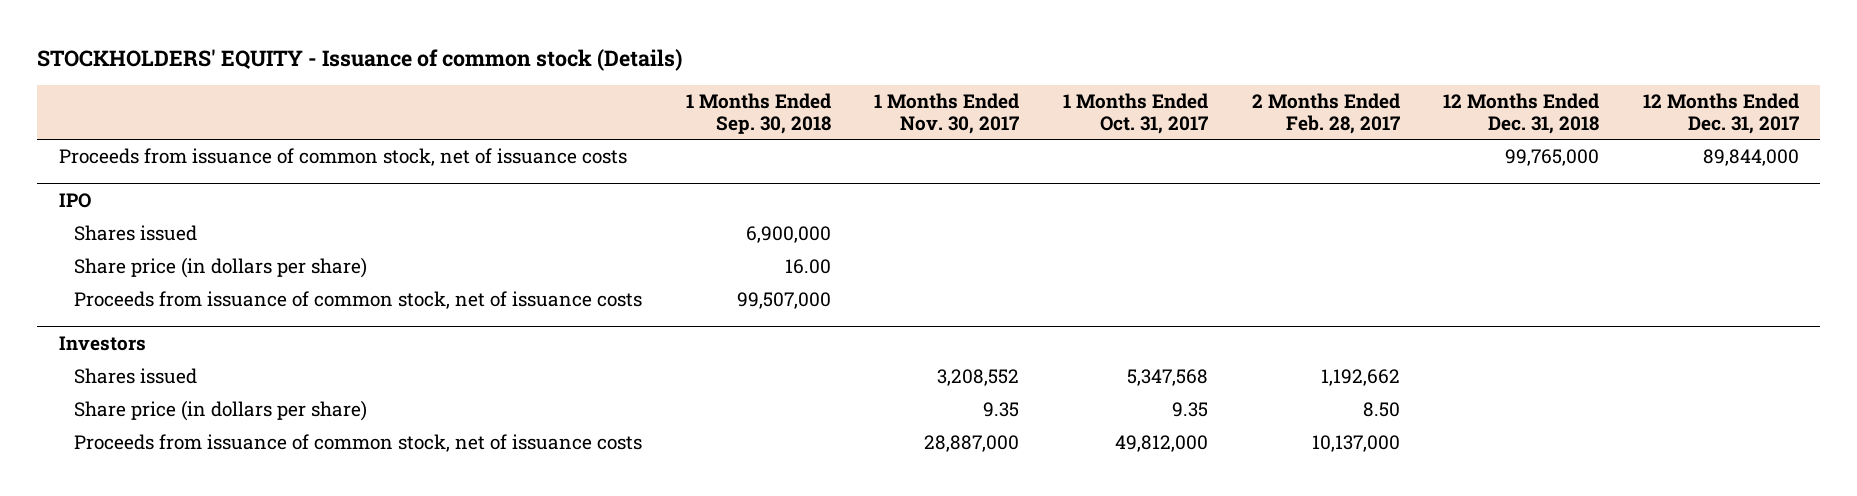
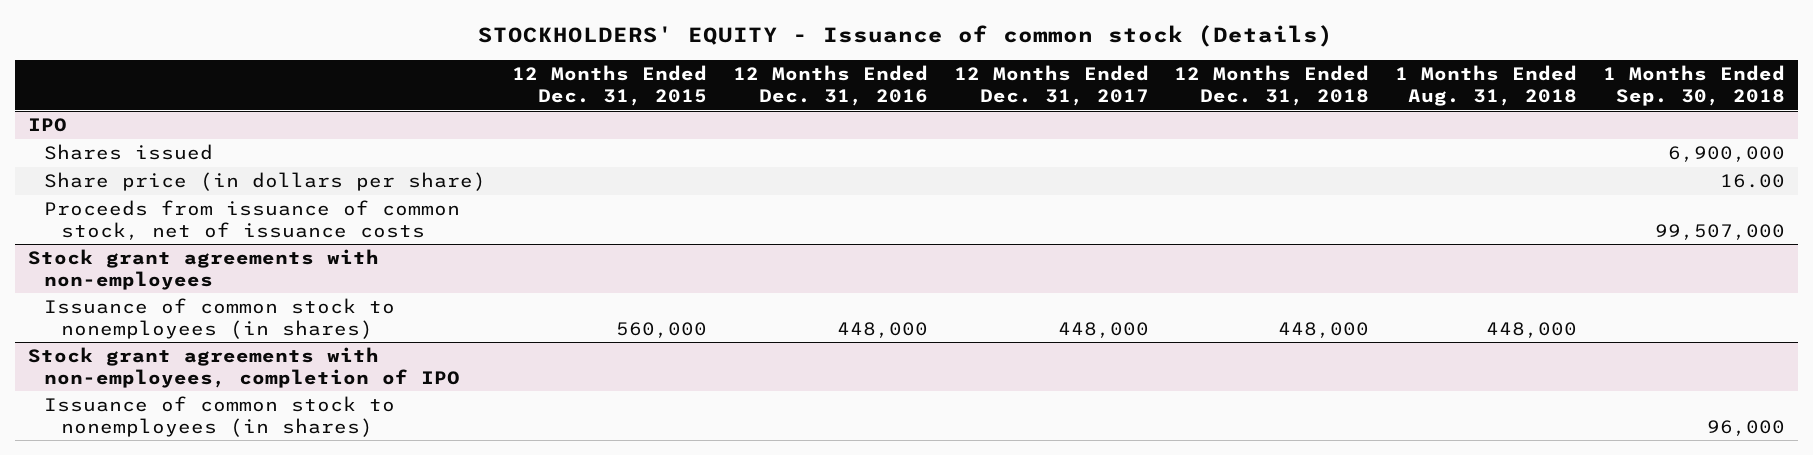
[874,92,1020,134] 1 Months Ended Nov. 30, 2017 -> none
[1063,92,1209,134] 1 Months Ended Oct. 31, 2017 -> none
[1251,92,1400,134] 2 Months Ended Feb. 28, 2017 -> none
none -> [512,65,708,106] 12 Months Ended Dec. 31, 2015
none -> [732,65,928,106] 12 Months Ended Dec. 31, 2016
none -> [1395,65,1578,106] 1 Months Ended Aug. 31, 2018
[58,148,627,167] Proceeds from issuance of common stock, net of issuance costs -> none
[58,336,146,352] Investors -> none
[74,368,198,385] Shares issued -> none
[74,400,368,422] Share price (in dollars per share) -> none
[74,434,643,453] Proceeds from issuance of common stock, net of issuance costs -> none
none -> [27,249,379,290] Stock grant agreements with non-employees
none -> [44,298,396,339] Issuance of common stock to nonemployees (in shares)
none -> [27,347,461,388] Stock grant agreements with non-employees, completion of IPO
none -> [44,396,396,437] Issuance of common stock to nonemployees (in shares)

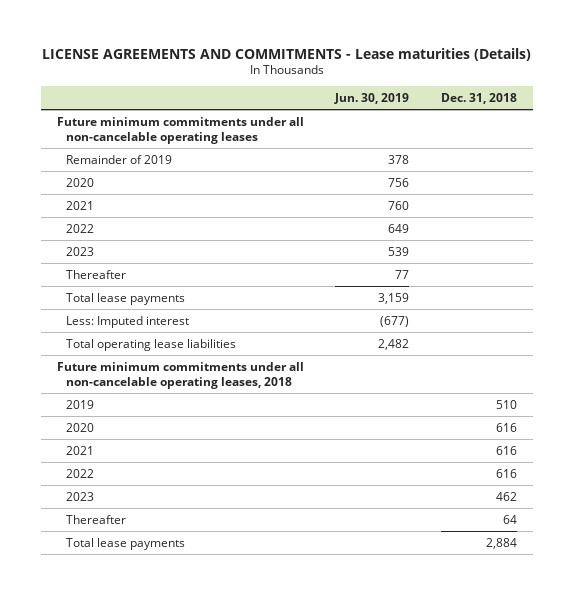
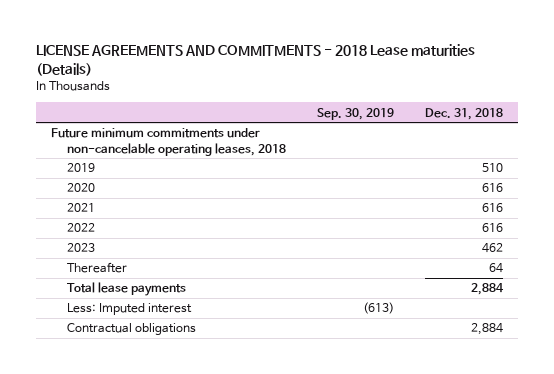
[41,47,531,61] LICENSE AGREEMENTS AND COMMITMENTS - Lease maturities (Details) -> [35,43,475,76] LICENSE AGREEMENTS AND COMMITMENTS - 2018 Lease maturities (Details)
[334,92,410,104] Jun. 30, 2019 -> none
none -> [317,107,395,120] Sep. 30, 2019
[56,116,304,144] Future minimum commitments under all non-cancelable operating leases -> none
[65,154,172,164] Remainder of 2019 -> none
[65,177,94,187] 2020 -> none
[65,200,94,210] 2021 -> none
[65,223,94,233] 2022 -> none
[65,246,94,256] 2023 -> none
[65,269,126,279] Thereafter -> none
[65,292,185,305] Total lease payments -> none
[65,338,236,351] Total operating lease liabilities -> none
[56,361,304,389] Future minimum commitments under all non-cancelable operating leases, 2018 -> [51,128,287,156] Future minimum commitments under non-cancelable operating leases, 2018
[65,315,189,328] Less: Imputed interest -> [67,303,193,316] Less: Imputed interest
none -> [67,323,197,336] Contractual obligations

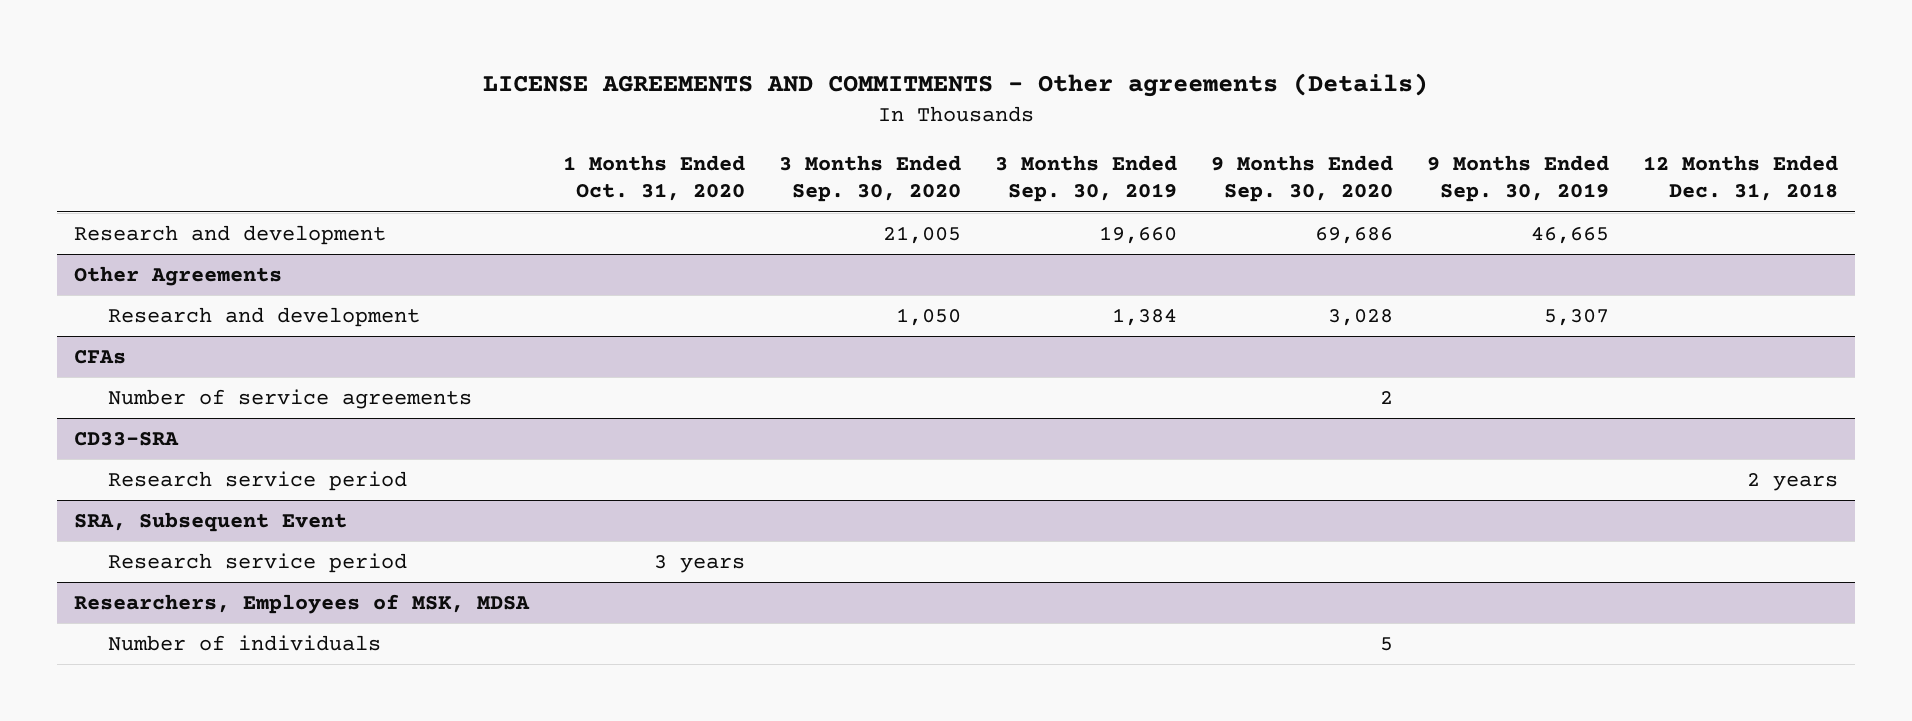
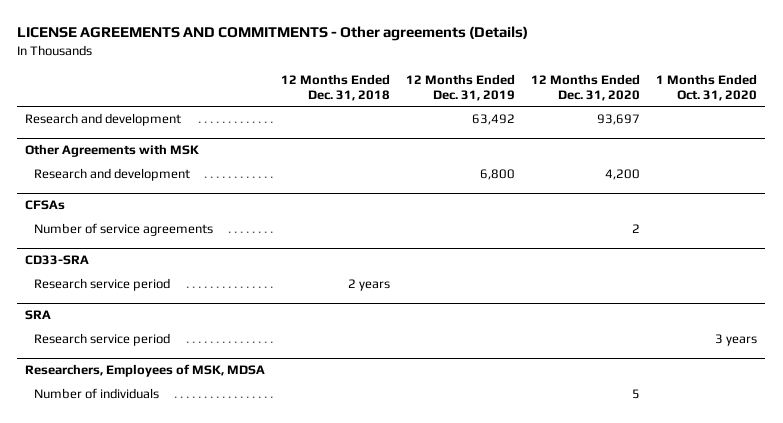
[779,155,962,203] 3 Months Ended Sep. 30, 2020 -> none
[995,155,1178,203] 3 Months Ended Sep. 30, 2019 -> none
[1211,155,1394,203] 9 Months Ended Sep. 30, 2020 -> none
[1427,155,1610,203] 9 Months Ended Sep. 30, 2019 -> none
none -> [406,73,516,101] 12 Months Ended Dec. 31, 2019
none -> [531,73,641,101] 12 Months Ended Dec. 31, 2020
[74,266,283,287] Other Agreements -> [25,144,200,158] Other Agreements with MSK
[74,350,127,365] CFAs -> [25,200,66,211] CFSAs
[74,512,348,533] SRA, Subsequent Event -> [25,310,52,321] SRA

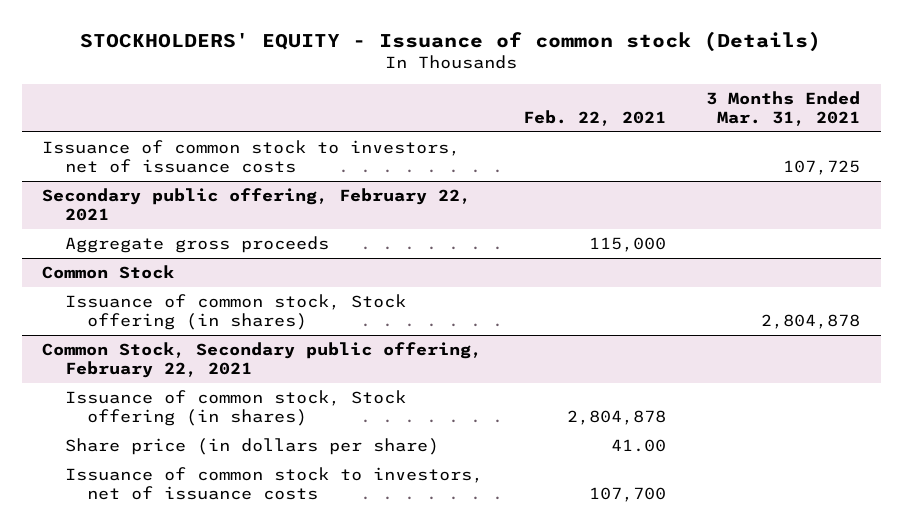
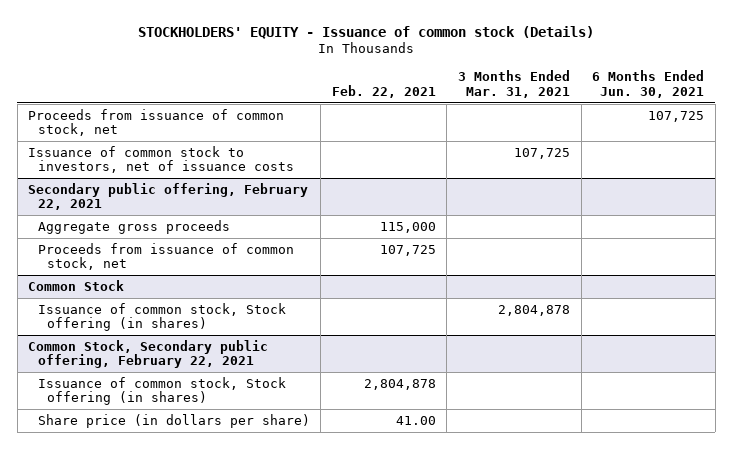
none -> [592,70,705,99] 6 Months Ended Jun. 30, 2021
none -> [28,108,285,137] Proceeds from issuance of common stock, net
none -> [37,242,294,271] Proceeds from issuance of common stock, net
[64,467,483,500] Issuance of common stock to investors, net of issuance costs -> none

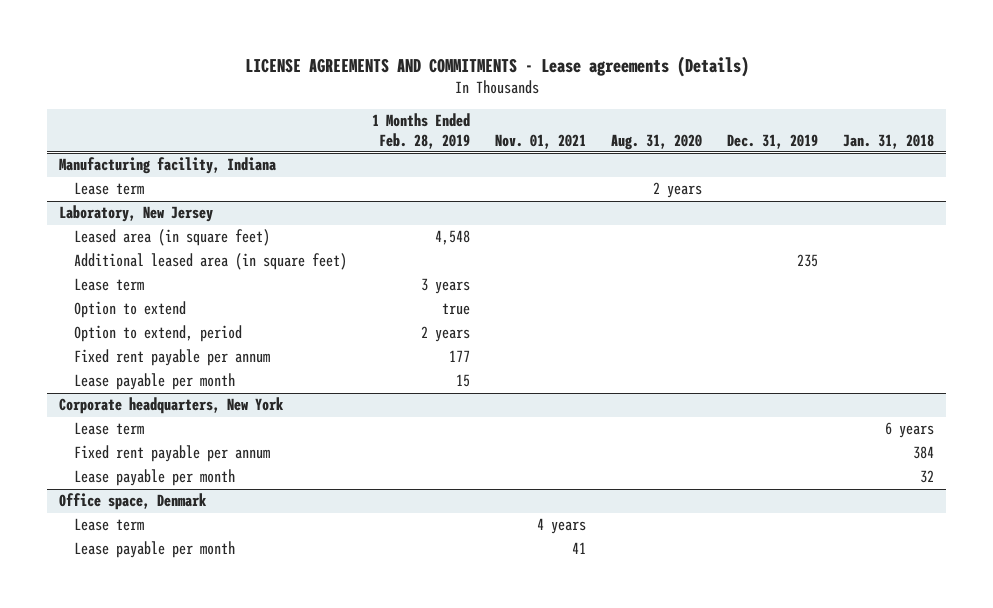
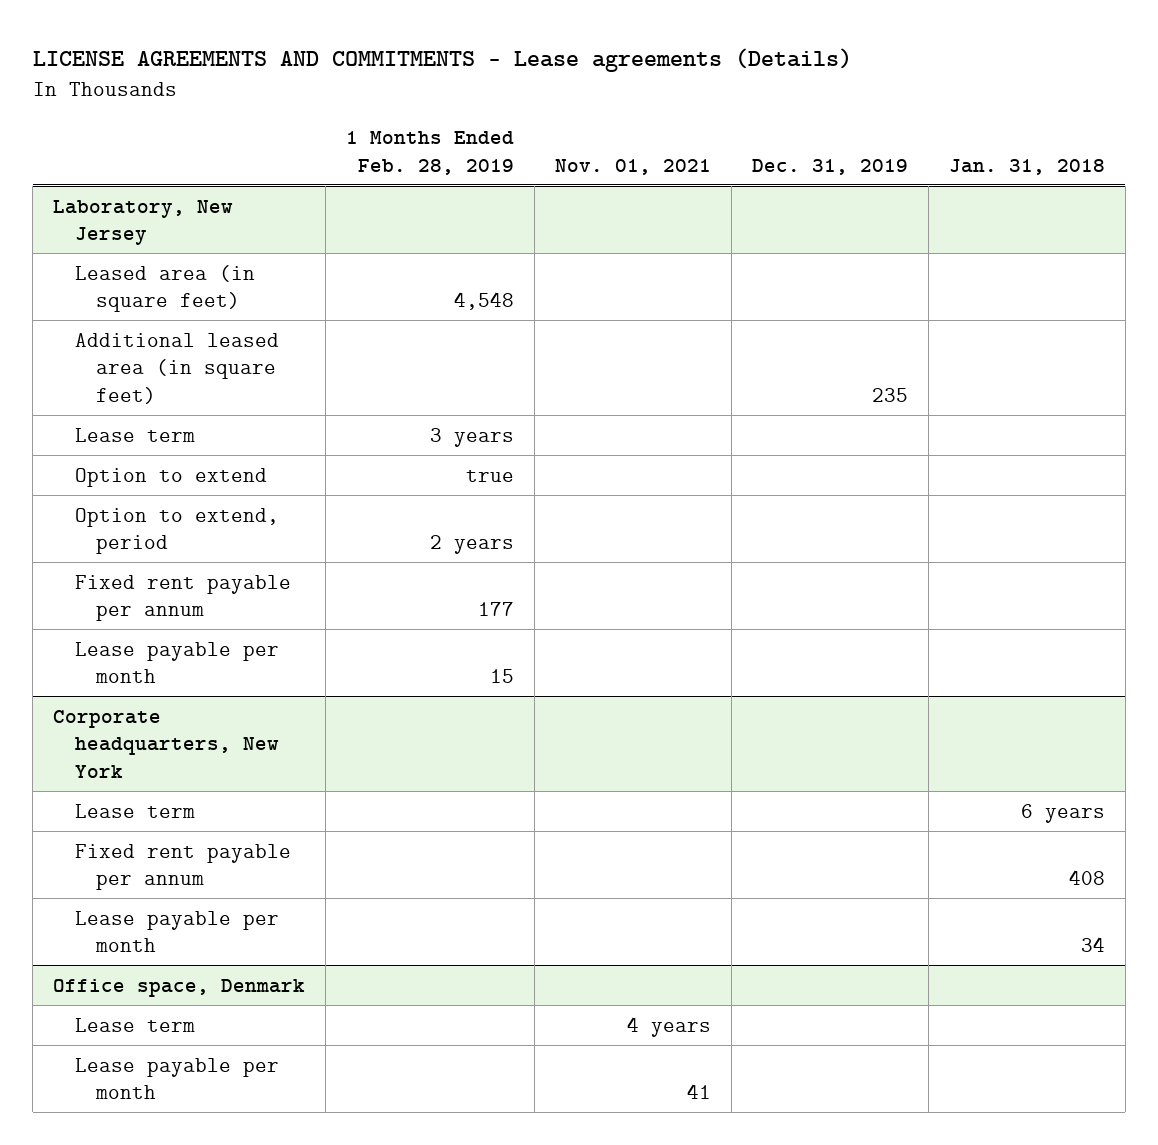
[610,133,702,150] Aug. 31, 2020 -> none
[59,157,278,175] Manufacturing facility, Indiana -> none
[74,182,145,196] Lease term -> none
[912,446,934,460] 384 -> [1068,870,1105,886] 408
[919,470,934,484] 32 -> [1080,937,1105,953] 34

